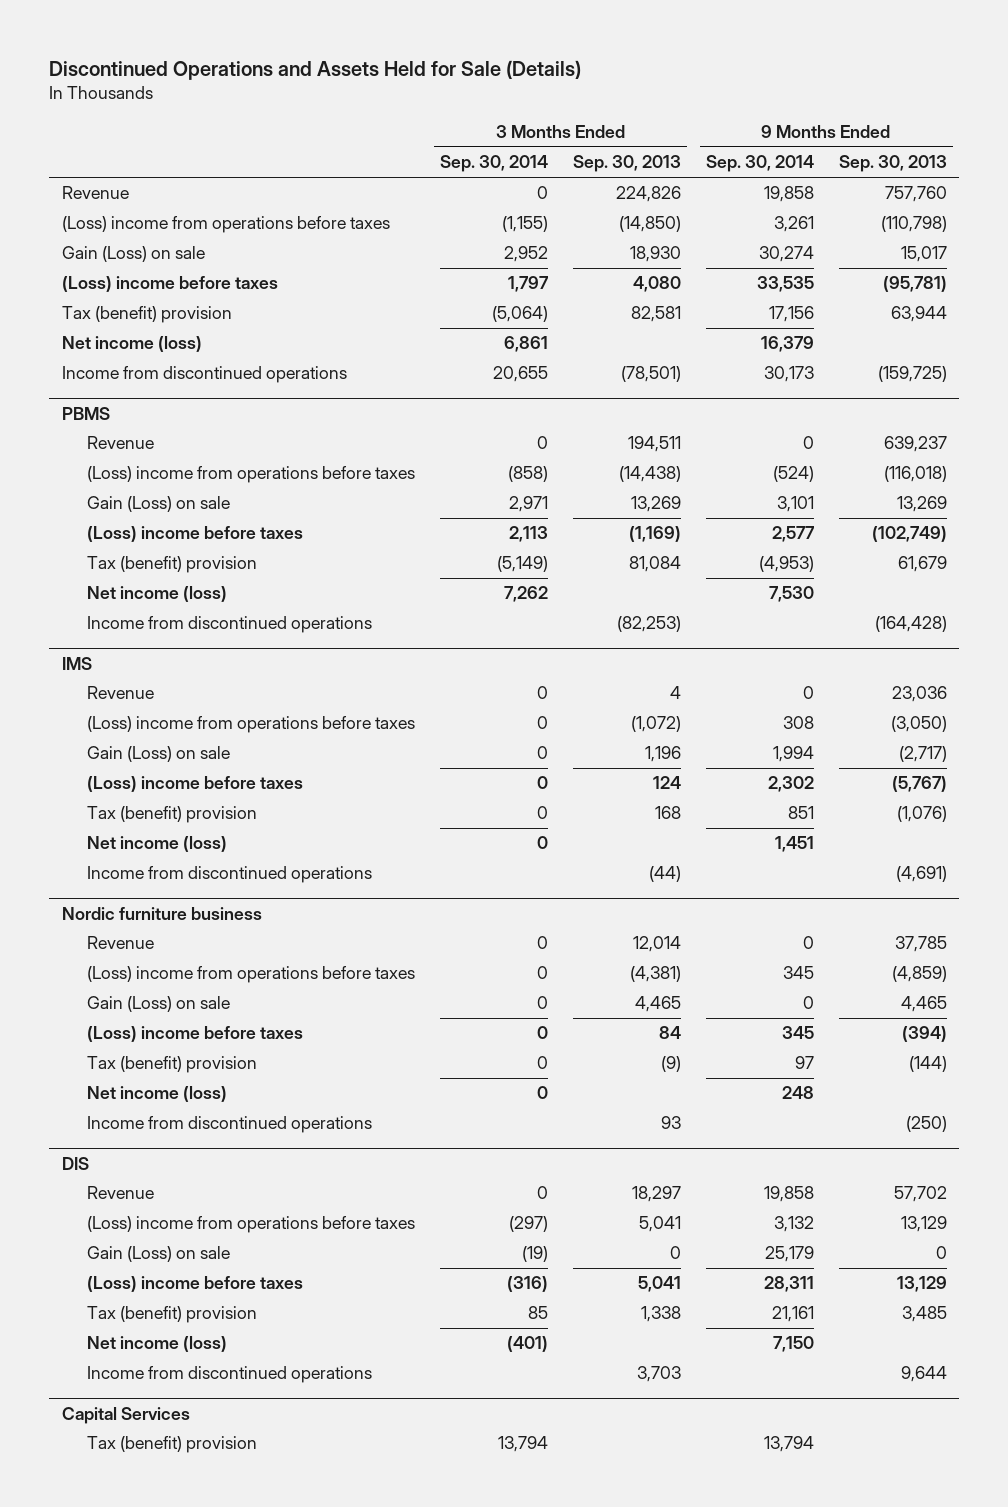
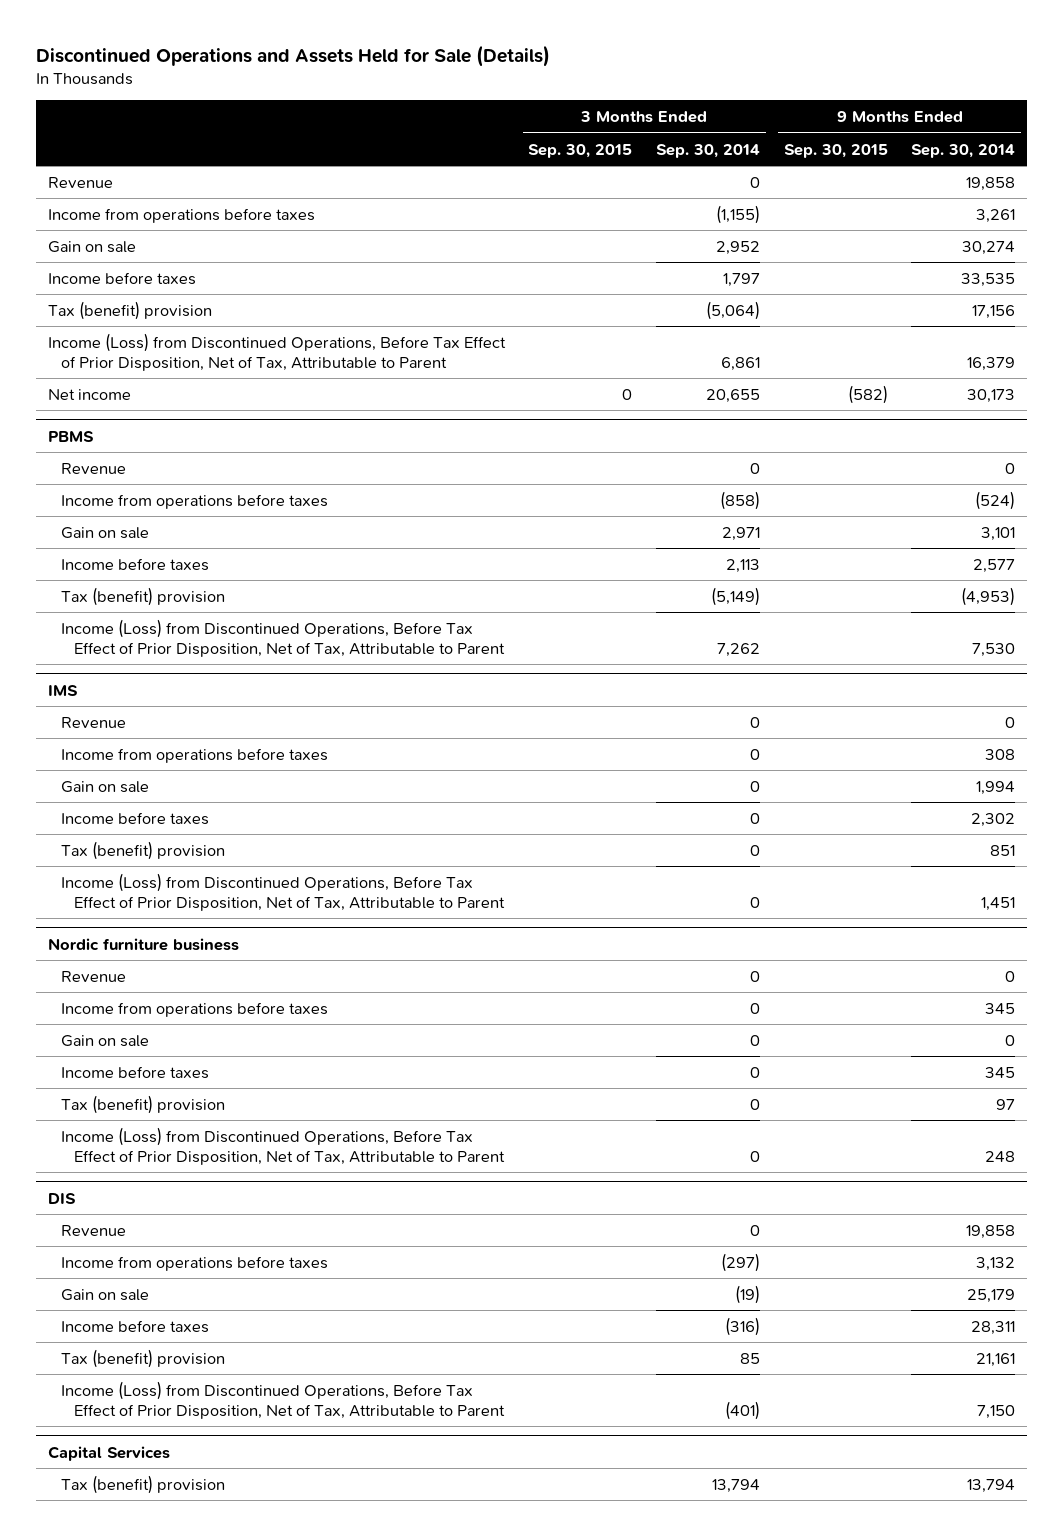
[573,155,682,173] Sep. 30, 2013 -> none
[838,155,947,173] Sep. 30, 2013 -> none
none -> [528,143,633,158] Sep. 30, 2015
none -> [783,143,888,158] Sep. 30, 2015
[61,216,390,234] (Loss) income from operations before taxes -> [47,207,315,223] Income from operations before taxes
[61,246,205,263] Gain (Loss) on sale -> [47,240,136,253] Gain on sale
[61,276,278,293] (Loss) income before taxes -> [47,271,196,285] Income before taxes
[61,336,202,353] Net income (loss) -> [47,332,506,371] Income (Loss) from Discontinued Operations, Before Tax Effect of Prior Disposition, Net of Tax, Attributable to Parent
[61,366,347,384] Income from discontinued operations -> [47,388,131,400] Net income
[87,466,416,484] (Loss) income from operations before taxes -> [60,493,328,509] Income from operations before taxes
[87,496,231,513] Gain (Loss) on sale -> [60,526,149,539] Gain on sale
[87,526,304,543] (Loss) income before taxes -> [60,557,209,571] Income before taxes
[87,616,373,634] Income from discontinued operations -> none
[87,586,228,603] Net income (loss) -> [60,618,505,657] Income (Loss) from Discontinued Operations, Before Tax Effect of Prior Disposition, Net of Tax, Attributable to Parent
[87,716,416,734] (Loss) income from operations before taxes -> [60,747,328,763] Income from operations before taxes
[87,746,231,763] Gain (Loss) on sale -> [60,780,149,793] Gain on sale
[87,776,304,793] (Loss) income before taxes -> [60,811,209,825] Income before taxes
[87,866,373,884] Income from discontinued operations -> none
[87,836,228,853] Net income (loss) -> [60,872,505,911] Income (Loss) from Discontinued Operations, Before Tax Effect of Prior Disposition, Net of Tax, Attributable to Parent
[87,966,416,984] (Loss) income from operations before taxes -> [60,1001,328,1017] Income from operations before taxes
[87,996,231,1013] Gain (Loss) on sale -> [60,1034,149,1047] Gain on sale
[87,1026,304,1043] (Loss) income before taxes -> [60,1065,209,1079] Income before taxes
[87,1116,373,1134] Income from discontinued operations -> none
[87,1086,228,1103] Net income (loss) -> [60,1126,505,1165] Income (Loss) from Discontinued Operations, Before Tax Effect of Prior Disposition, Net of Tax, Attributable to Parent
[87,1216,416,1234] (Loss) income from operations before taxes -> [60,1255,328,1271] Income from operations before taxes
[87,1246,231,1263] Gain (Loss) on sale -> [60,1288,149,1301] Gain on sale
[87,1276,304,1293] (Loss) income before taxes -> [60,1319,209,1333] Income before taxes
[87,1366,373,1384] Income from discontinued operations -> none
[87,1336,228,1353] Net income (loss) -> [60,1380,505,1419] Income (Loss) from Discontinued Operations, Before Tax Effect of Prior Disposition, Net of Tax, Attributable to Parent

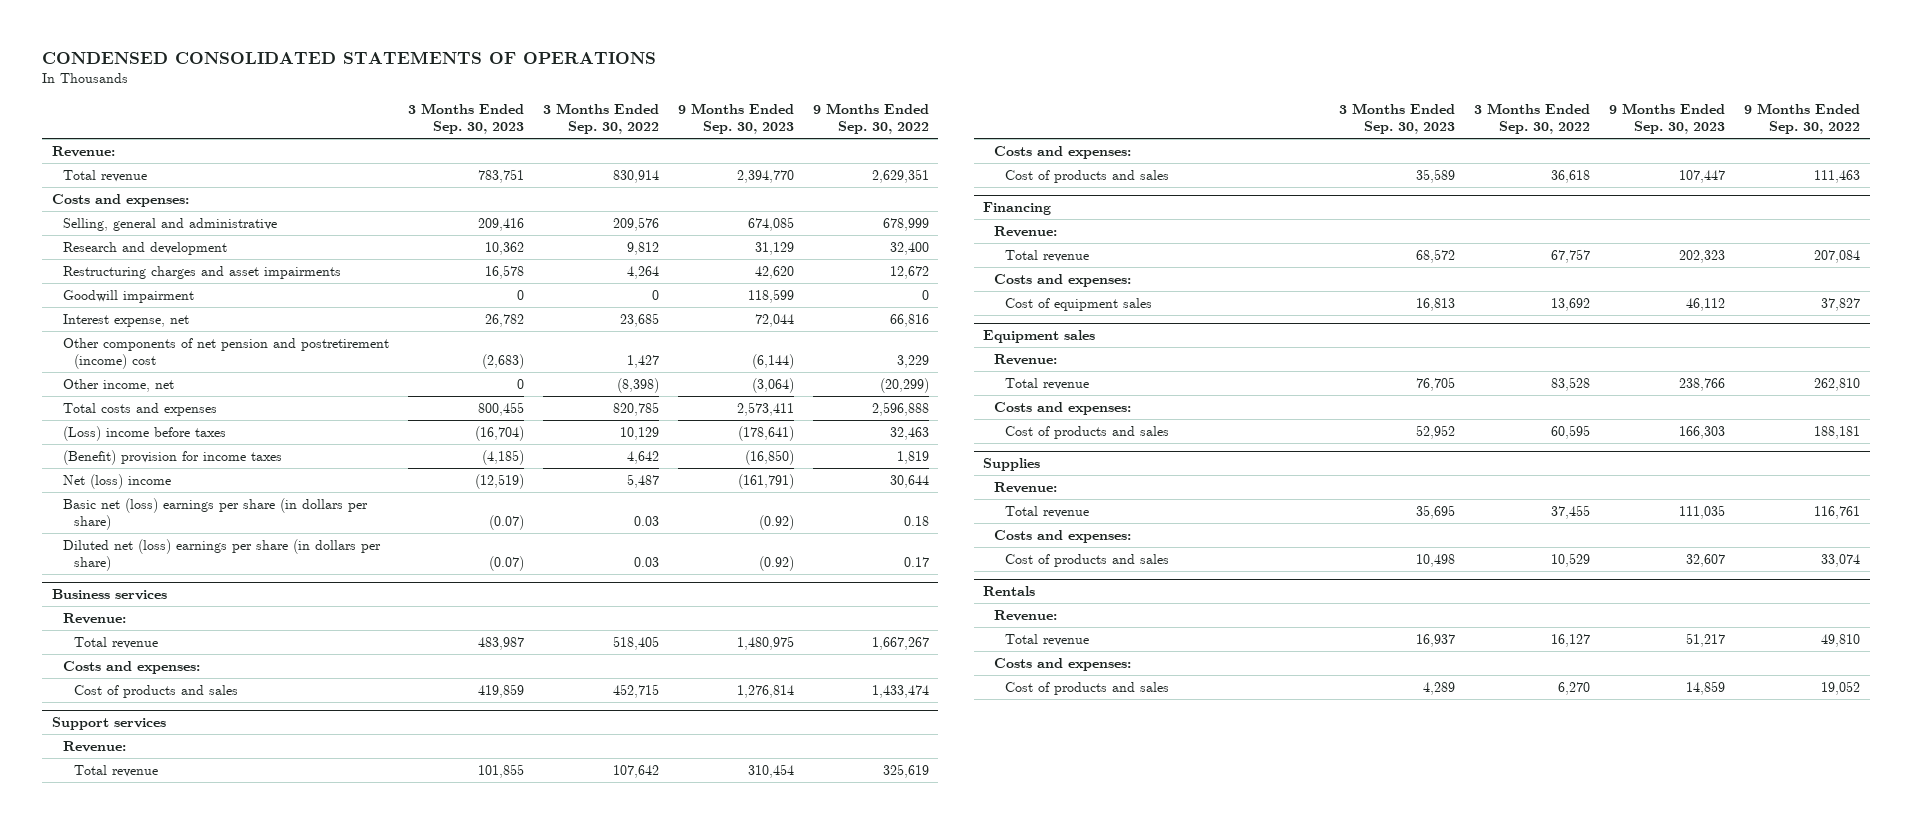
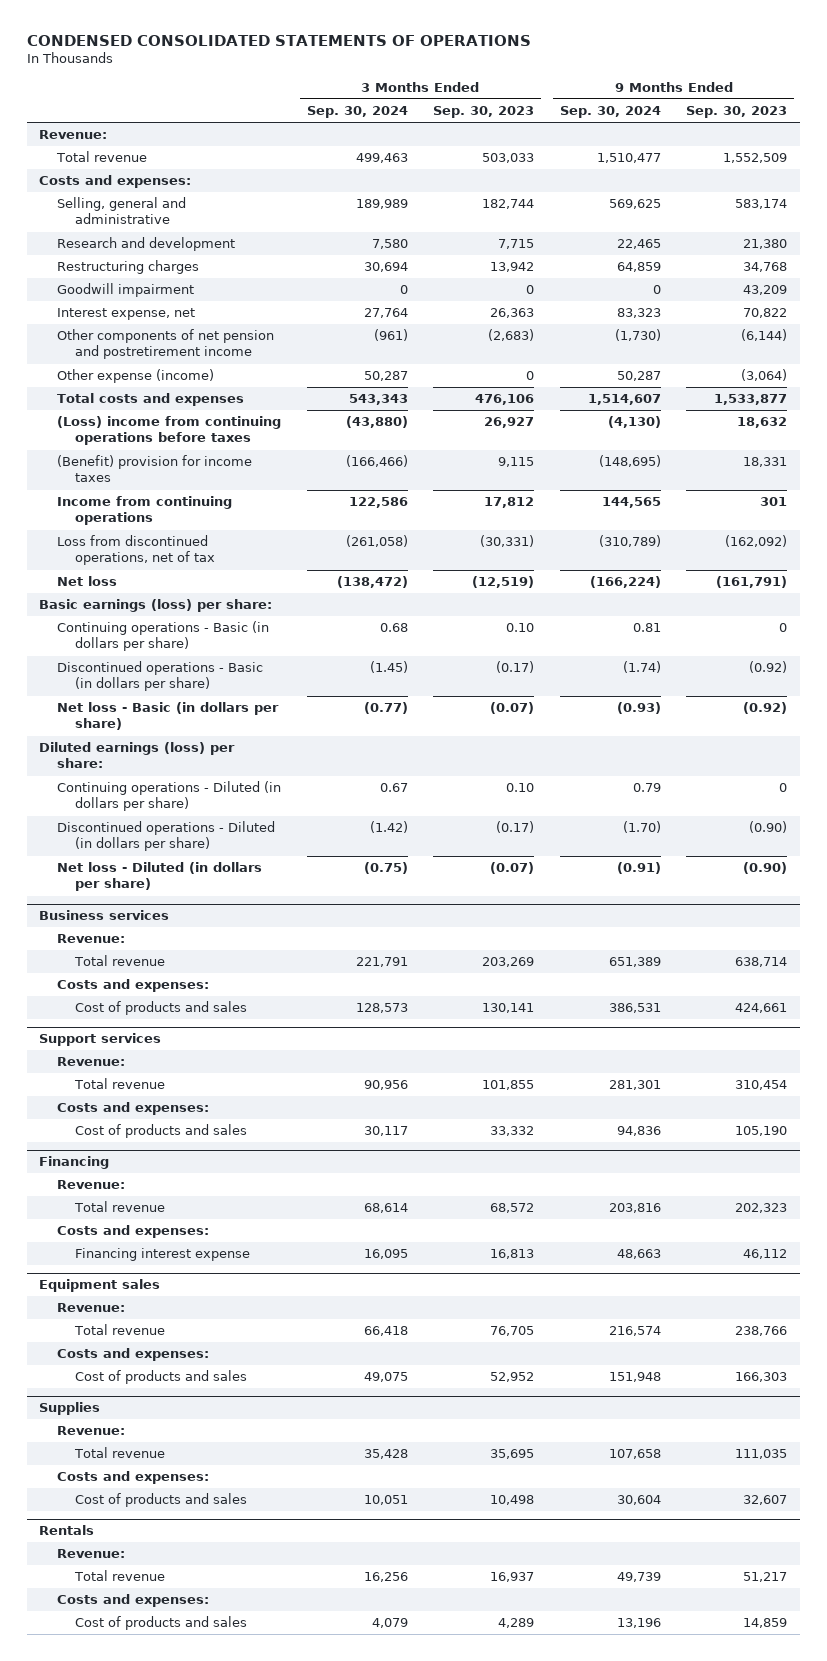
[542,103,659,135] 3 Months Ended Sep. 30, 2022 -> none
[812,103,929,135] 9 Months Ended Sep. 30, 2022 -> none
none -> [306,106,408,119] Sep. 30, 2024
none -> [559,106,661,119] Sep. 30, 2024
[477,168,524,183] 783,751 -> [482,153,535,164] 503,033
[736,169,794,183] 2,394,770 -> [723,153,788,164] 1,552,509
[62,265,341,279] Restructuring charges and asset impairments -> none
[477,217,524,231] 209,416 -> [482,199,535,210] 182,744
[747,216,794,231] 674,085 -> [735,199,788,210] 583,174
[484,241,524,255] 10,362 -> [498,239,535,250] 7,715
[754,241,794,255] 31,129 -> [743,239,788,250] 21,380
none -> [57,260,200,275] Restructuring charges
[747,288,794,303] 118,599 -> [743,285,788,296] 43,209
[484,313,524,327] 26,782 -> [490,308,535,319] 26,363
[754,313,794,327] 72,044 -> [743,308,788,319] 70,822
[62,337,389,369] Other components of net pension and postretirement (income) cost -> [57,329,275,360] Other components of net pension and postretirement income
[62,378,174,392] Other income, net -> [57,369,215,384] Other expense (income)
[477,401,524,416] 800,455 -> [475,394,535,406] 476,106
[736,401,794,416] 2,573,411 -> [714,394,788,406] 1,533,877
[62,425,226,441] (Loss) income before taxes -> [57,416,282,446] (Loss) income from continuing operations before taxes
[474,425,524,441] (16,704) -> [484,417,535,429] 26,927
[737,425,794,441] (178,641) -> [737,417,788,429] 18,632
[481,449,524,465] (4,185) -> [498,457,535,468] 9,115
[744,449,794,465] (16,850) -> [743,457,788,468] 18,331
none -> [57,496,233,526] Income from continuing operations
none -> [57,535,215,566] Loss from discontinued operations, net of tax
[62,473,171,489] Net (loss) income -> [57,576,118,587] Net loss
none -> [39,599,273,613] Basic earnings (loss) per share:
none -> [57,621,270,652] Continuing operations - Basic (in dollars per share)
none -> [57,661,264,692] Discontinued operations - Basic (in dollars per share)
[62,497,368,530] Basic net (loss) earnings per share (in dollars per share) -> [57,702,280,731] Net loss - Basic (in dollars per share)
none -> [39,742,236,769] Diluted earnings (loss) per share:
none -> [57,781,282,812] Continuing operations - Diluted (in dollars per share)
none -> [57,821,276,852] Discontinued operations - Diluted (in dollars per share)
[62,538,381,571] Diluted net (loss) earnings per share (in dollars per share) -> [57,862,263,892] Net loss - Diluted (in dollars per share)
[758,555,794,571] (0.92) -> [743,862,788,875] (0.90)
[477,636,524,650] 483,987 -> [482,957,535,968] 203,269
[736,635,794,650] 1,480,975 -> [735,957,788,968] 638,714
[477,683,524,698] 419,859 -> [482,1003,535,1014] 130,141
[736,684,794,698] 1,276,814 -> [735,1003,788,1014] 424,661
[1416,168,1456,183] 35,589 -> [490,1126,535,1137] 33,332
[1679,169,1726,183] 107,447 -> [735,1126,788,1137] 105,190
[1005,297,1153,311] Cost of equipment sales -> [74,1248,250,1262] Financing interest expense

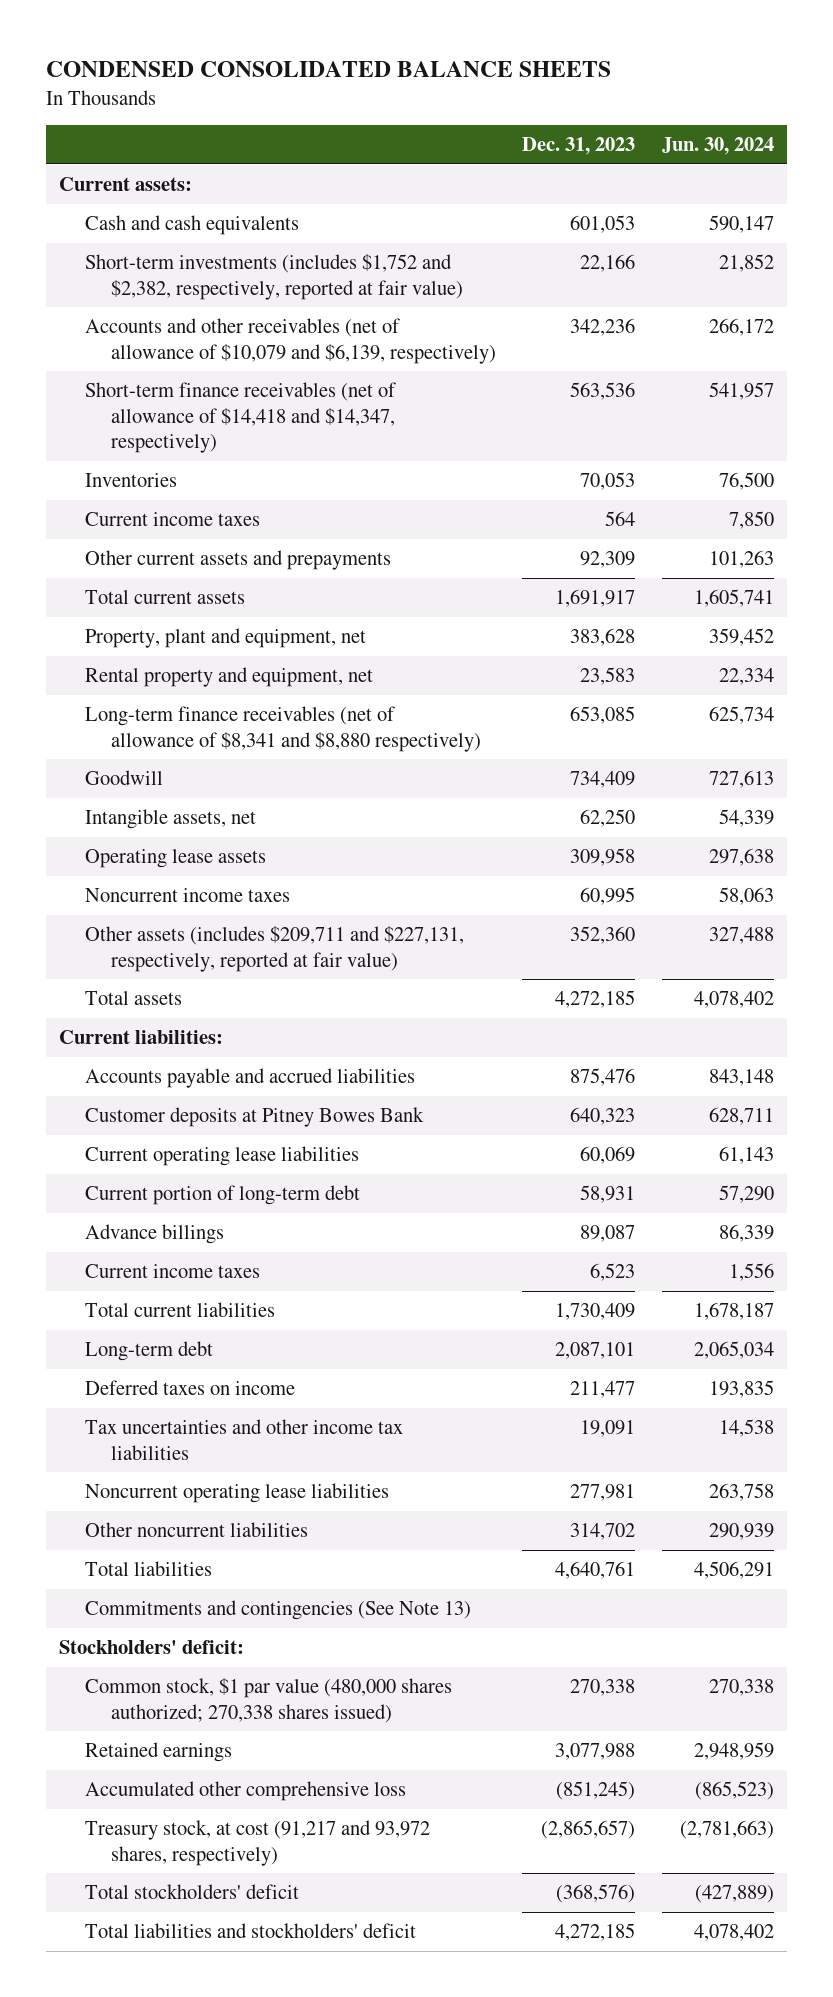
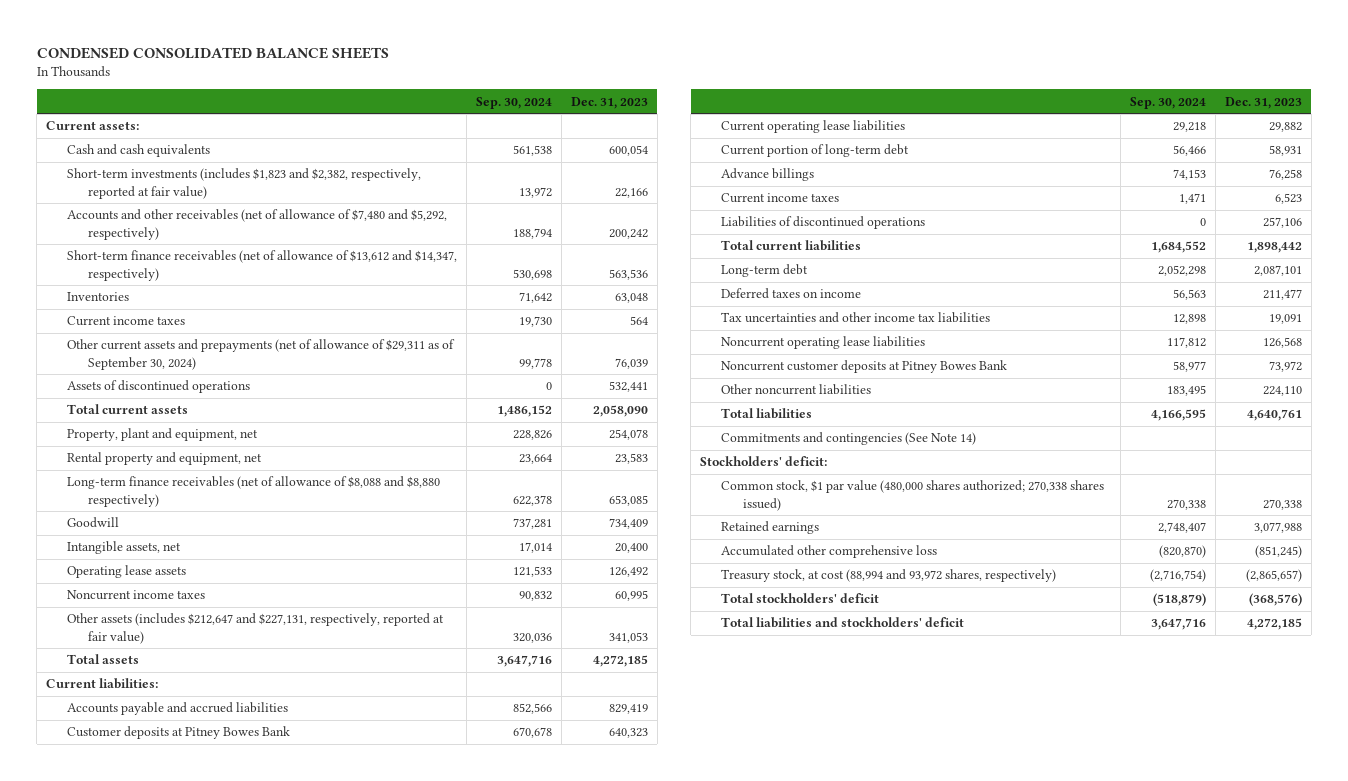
[661,137,774,156] Jun. 30, 2024 -> none
none -> [476,96,553,109] Sep. 30, 2024
[570,215,636,234] 601,053 -> [608,145,648,157] 600,054
[84,254,463,300] Short-term investments (includes $1,752 and $2,382, respectively, reported at fair value) -> [67,168,422,199] Short-term investments (includes $1,823 and $2,382, respectively, reported at fair value)
[84,318,496,364] Accounts and other receivables (net of allowance of $10,079 and $6,139, respectively) -> [67,209,448,240] Accounts and other receivables (net of allowance of $7,480 and $5,292, respectively)
[570,318,636,337] 342,236 -> [608,228,648,239] 200,242
[84,382,396,454] Short-term finance receivables (net of allowance of $14,418 and $14,347, respectively) -> [67,250,458,281] Short-term finance receivables (net of allowance of $13,612 and $14,347, respectively)
[580,472,636,491] 70,053 -> [614,293,648,304] 63,048
[84,550,391,571] Other current assets and prepayments -> [67,339,456,370] Other current assets and prepayments (net of allowance of $29,311 as of September 30, 2024)
[580,551,636,569] 92,309 -> [614,357,648,369] 76,039
none -> [67,380,251,394] Assets of discontinued operations
[555,589,636,608] 1,691,917 -> [592,405,648,418] 2,058,090
[570,628,636,647] 383,628 -> [608,429,648,441] 254,078
[84,706,481,752] Long-term finance receivables (net of allowance of $8,341 and $8,880 respectively) -> [67,476,441,507] Long-term finance receivables (net of allowance of $8,088 and $8,880 respectively)
[580,809,636,828] 62,250 -> [614,543,648,554] 20,400
[570,848,636,867] 309,958 -> [608,567,648,578] 126,492
[84,926,464,972] Other assets (includes $209,711 and $227,131, respectively, reported at fair value) -> [67,613,445,644] Other assets (includes $212,647 and $227,131, respectively, reported at fair value)
[570,926,636,945] 352,360 -> [608,631,648,643] 341,053
[570,1068,636,1087] 875,476 -> [608,704,648,715] 829,419
[580,1146,636,1165] 60,069 -> [1268,122,1302,133] 29,882
[580,1225,636,1243] 89,087 -> [1268,169,1302,181] 76,258
none -> [721,216,926,230] Liabilities of discontinued operations
[555,1303,636,1321] 1,730,409 -> [1246,242,1302,254] 1,898,442
[570,1484,636,1502] 277,981 -> [1262,337,1302,349] 126,568
none -> [721,360,1008,374] Noncurrent customer deposits at Pitney Bowes Bank
[570,1523,636,1541] 314,702 -> [1262,386,1302,397] 224,110
[84,1600,471,1621] Commitments and contingencies (See Note 13) -> [721,432,977,446] Commitments and contingencies (See Note 14)
[84,1820,430,1866] Treasury stock, at cost (91,217 and 93,972 shares, respectively) -> [721,569,1057,583] Treasury stock, at cost (88,994 and 93,972 shares, respectively)

